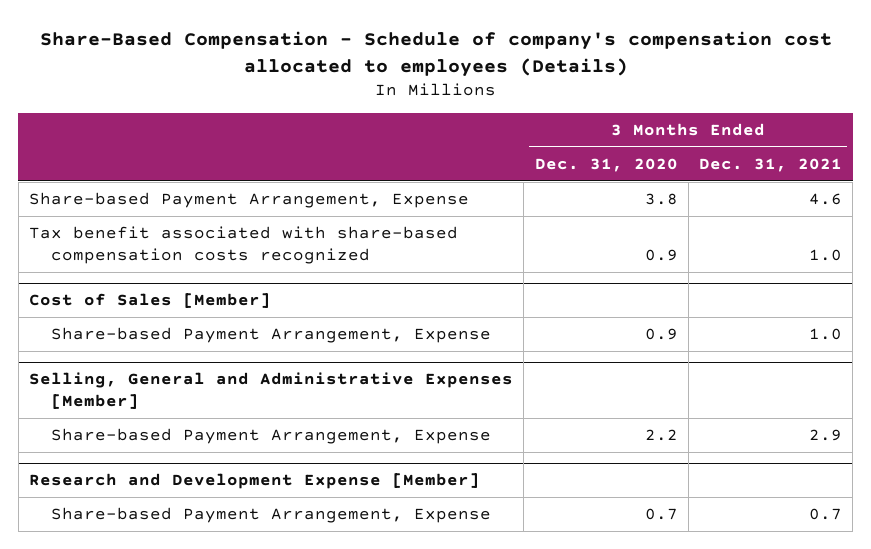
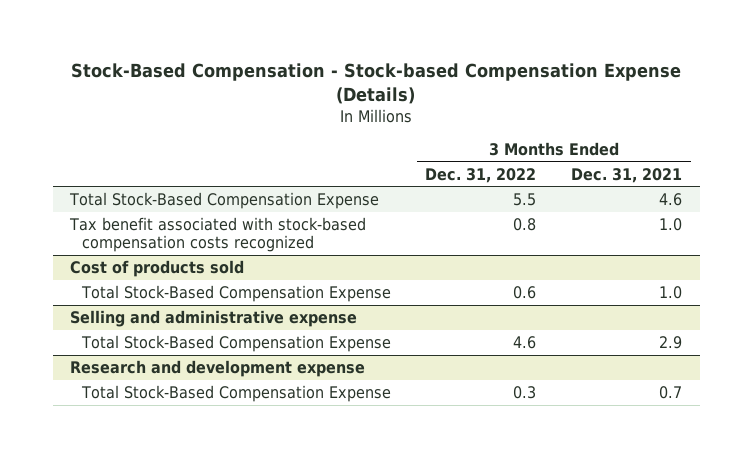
[39,31,832,77] Share-Based Compensation - Schedule of company's compensation cost allocated to employees (Details) -> [71,62,682,104] Stock-Based Compensation - Stock-based Compensation Expense (Details)
[534,157,678,172] Dec. 31, 2020 -> none
none -> [425,167,537,183] Dec. 31, 2022
[28,192,469,209] Share-based Payment Arrangement, Expense -> [69,192,380,210] Total Stock-Based Compensation Expense
[28,226,458,265] Tax benefit associated with share-based compensation costs recognized -> [69,217,367,253] Tax benefit associated with stock-based compensation costs recognized
[28,293,271,309] Cost of Sales [Member] -> [70,260,245,278] Cost of products sold
[50,327,491,344] Share-based Payment Arrangement, Expense -> [80,285,391,303] Total Stock-Based Compensation Expense
[28,372,513,410] Selling, General and Administrative Expenses [Member] -> [70,310,358,328] Selling and administrative expense
[50,428,491,445] Share-based Payment Arrangement, Expense -> [80,335,391,353] Total Stock-Based Compensation Expense
[28,473,480,490] Research and Development Expense [Member] -> [70,360,366,378] Research and development expense
[50,507,491,524] Share-based Payment Arrangement, Expense -> [80,385,391,403] Total Stock-Based Compensation Expense

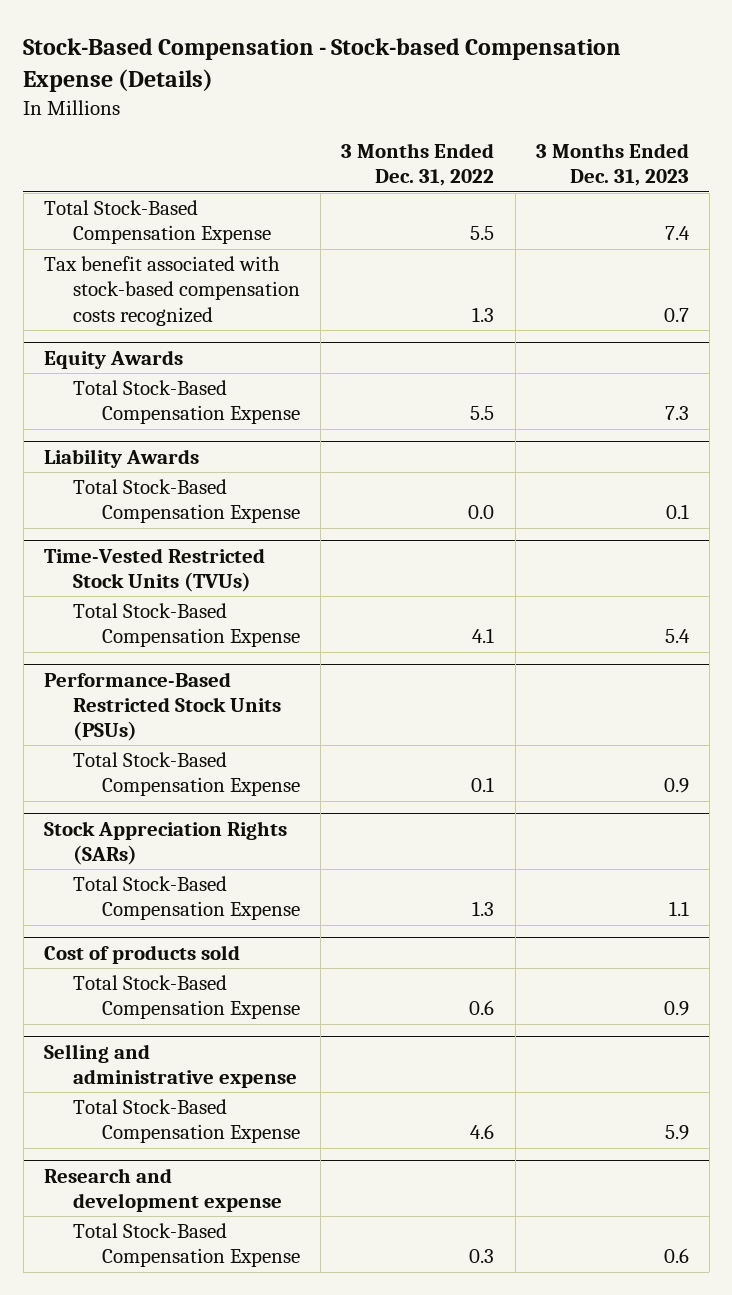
[571,167,683,183] Dec. 31, 2021 -> none
none -> [535,143,689,187] 3 Months Ended Dec. 31, 2023
[513,218,537,232] 0.8 -> [472,306,495,322] 1.3
none -> [43,349,183,369] Equity Awards
none -> [73,380,301,425] Total Stock-Based Compensation Expense
none -> [43,448,199,468] Liability Awards
none -> [73,479,301,524] Total Stock-Based Compensation Expense
none -> [43,547,265,593] Time-Vested Restricted Stock Units (TVUs)
none -> [73,603,301,648] Total Stock-Based Compensation Expense
none -> [43,671,282,742] Performance-Based Restricted Stock Units (PSUs)
none -> [73,752,301,797] Total Stock-Based Compensation Expense
none -> [43,820,287,866] Stock Appreciation Rights (SARs)
none -> [73,876,301,921] Total Stock-Based Compensation Expense

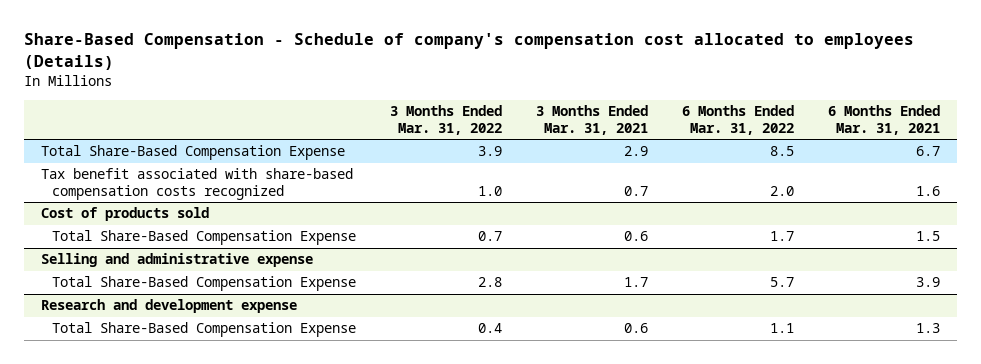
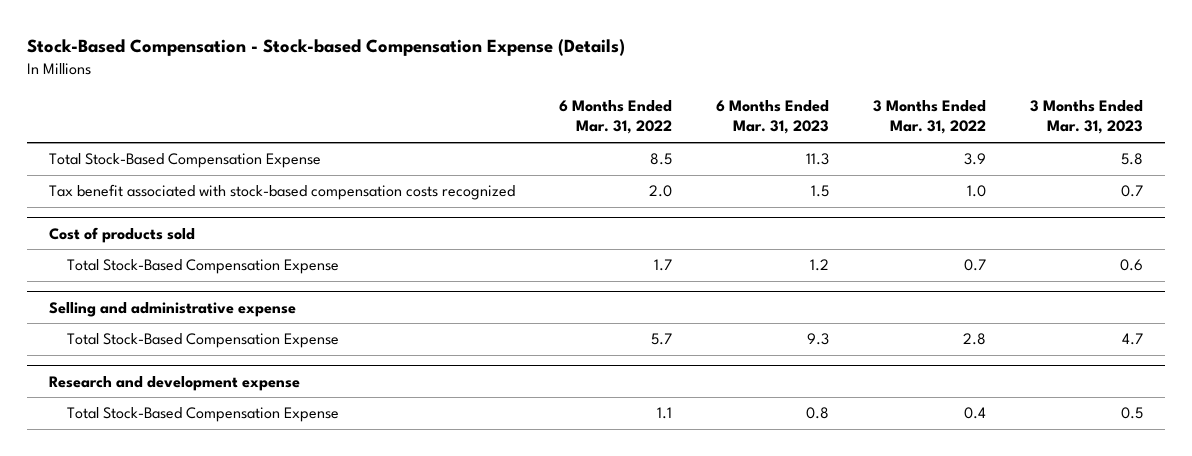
[23,33,914,71] Share-Based Compensation - Schedule of company's compensation cost allocated to employees (Details) -> [26,38,625,56] Stock-Based Compensation - Stock-based Compensation Expense (Details)
[536,105,649,136] 3 Months Ended Mar. 31, 2021 -> none
[827,105,940,136] 6 Months Ended Mar. 31, 2021 -> none
none -> [715,100,829,135] 6 Months Ended Mar. 31, 2023
none -> [1029,100,1143,135] 3 Months Ended Mar. 31, 2023
[40,145,345,161] Total Share-Based Compensation Expense -> [48,153,321,169] Total Stock-Based Compensation Expense
[40,168,353,201] Tax benefit associated with share-based compensation costs recognized -> [48,184,515,201] Tax benefit associated with stock-based compensation costs recognized
[52,230,357,246] Total Share-Based Compensation Expense -> [67,259,340,275] Total Stock-Based Compensation Expense
[52,276,357,292] Total Share-Based Compensation Expense -> [67,333,340,349] Total Stock-Based Compensation Expense
[52,322,357,338] Total Share-Based Compensation Expense -> [67,407,340,423] Total Stock-Based Compensation Expense

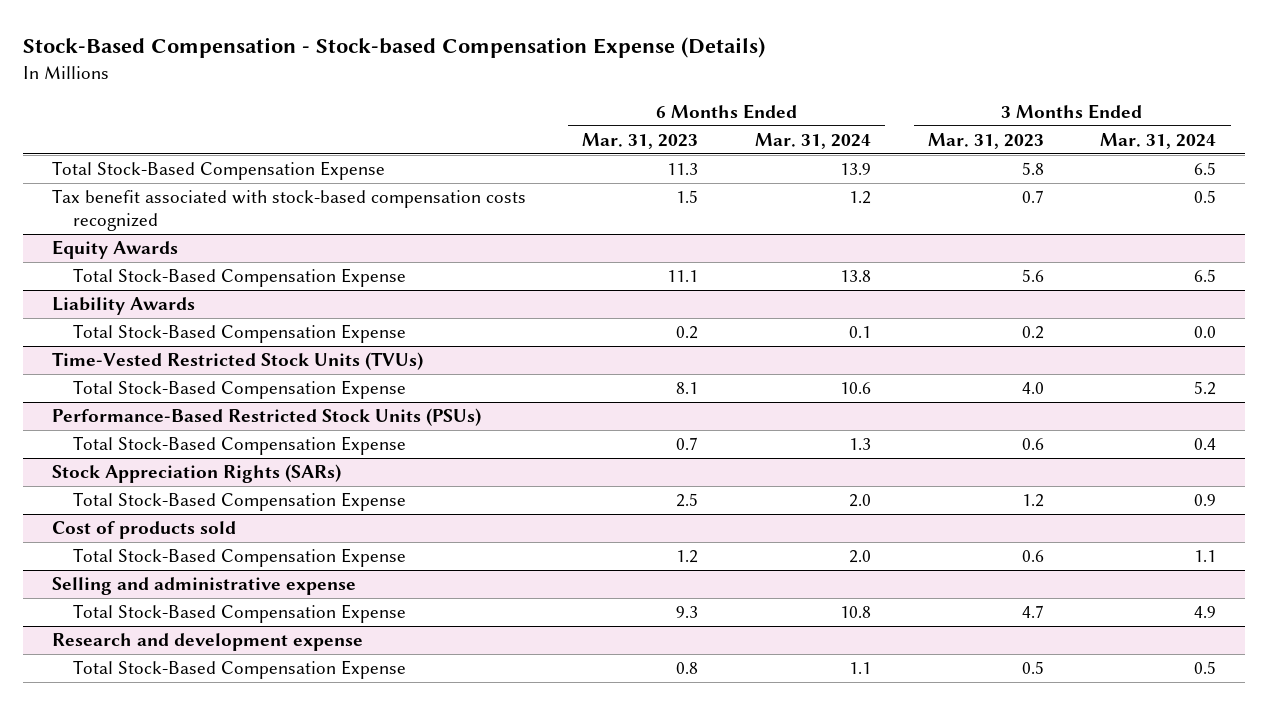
[558,100,672,135] 6 Months Ended Mar. 31, 2022 -> none
[872,100,986,135] 3 Months Ended Mar. 31, 2022 -> none
none -> [755,132,872,149] Mar. 31, 2024
none -> [1100,132,1217,149] Mar. 31, 2024
none -> [51,240,178,260] Equity Awards
none -> [73,268,407,288] Total Stock-Based Compensation Expense
none -> [51,297,195,316] Liability Awards
none -> [73,324,407,344] Total Stock-Based Compensation Expense
none -> [51,352,423,371] Time-Vested Restricted Stock Units (TVUs)
none -> [73,380,407,400] Total Stock-Based Compensation Expense
none -> [51,408,481,427] Performance-Based Restricted Stock Units (PSUs)
none -> [73,436,407,456] Total Stock-Based Compensation Expense
none -> [51,464,341,484] Stock Appreciation Rights (SARs)
none -> [73,492,407,512] Total Stock-Based Compensation Expense

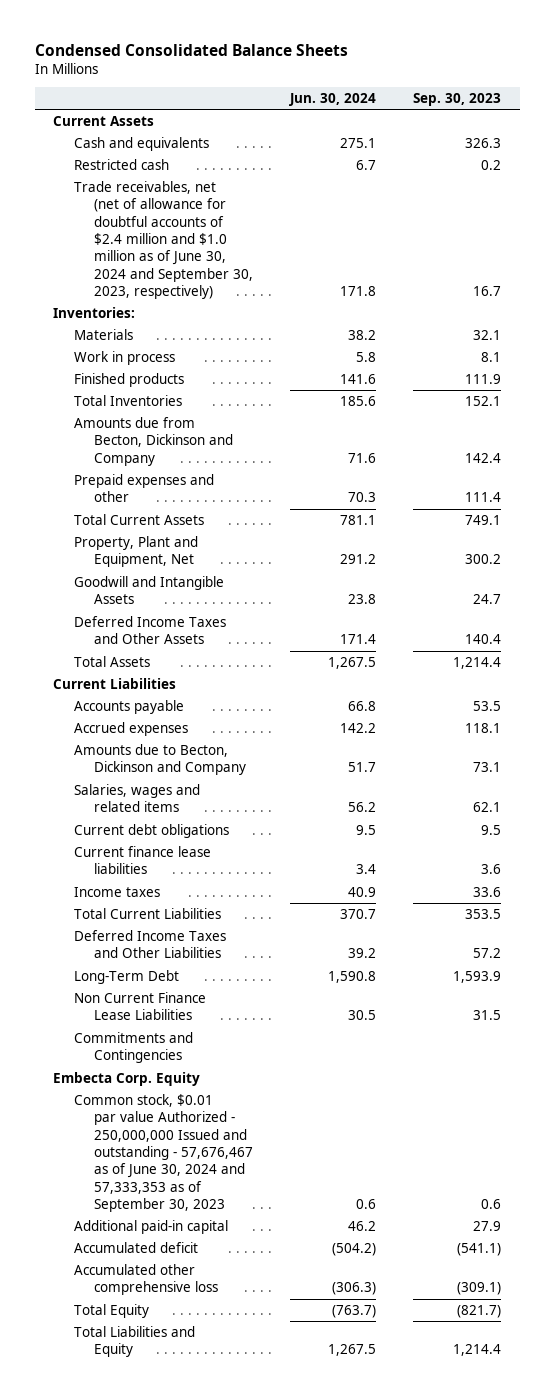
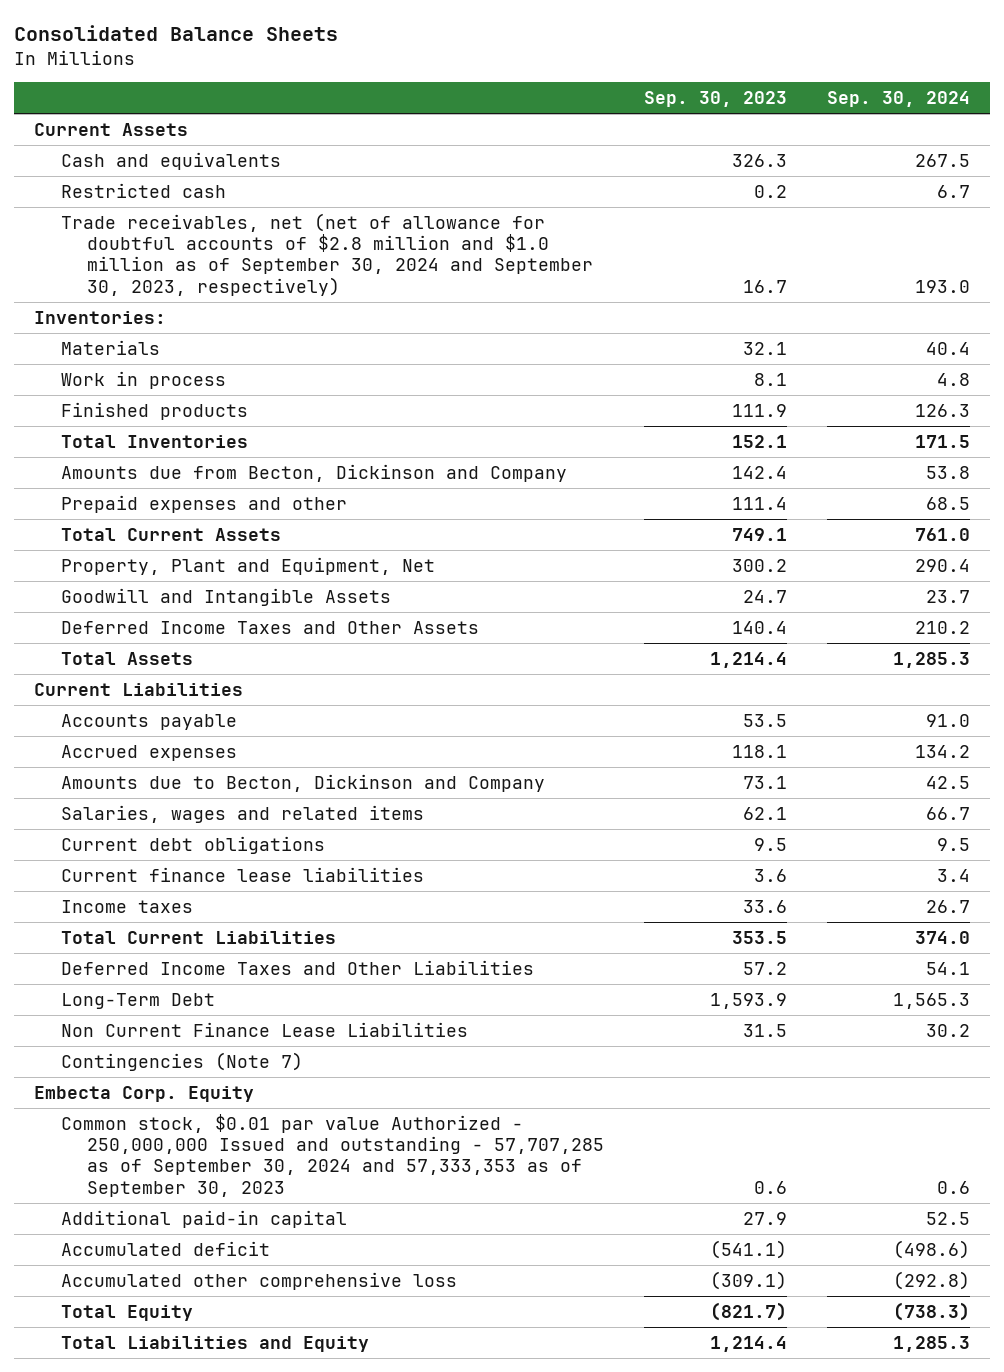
[34,43,348,56] Condensed Consolidated Balance Sheets -> [14,25,339,42] Consolidated Balance Sheets
[289,93,377,107] Jun. 30, 2024 -> none
none -> [826,91,970,108] Sep. 30, 2024
[73,180,254,300] Trade receivables, net (net of allowance for doubtful accounts of $2.4 million and $1.0 million as of June 30, 2024 and September 30, 2023, respectively) -> [60,212,594,296] Trade receivables, net (net of allowance for doubtful accounts of $2.8 million and $1.0 million as of September 30, 2024 and September 30, 2023, respectively)
[73,1031,193,1064] Commitments and Contingencies -> [60,1051,303,1071] Contingencies (Note 7)
[73,1093,254,1213] Common stock, $0.01 par value Authorized - 250,000,000 Issued and outstanding - 57,676,467 as of June 30, 2024 and 57,333,353 as of September 30, 2023 -> [60,1113,605,1197] Common stock, $0.01 par value Authorized - 250,000,000 Issued and outstanding - 57,707,285 as of September 30, 2024 and 57,333,353 as of September 30, 2023

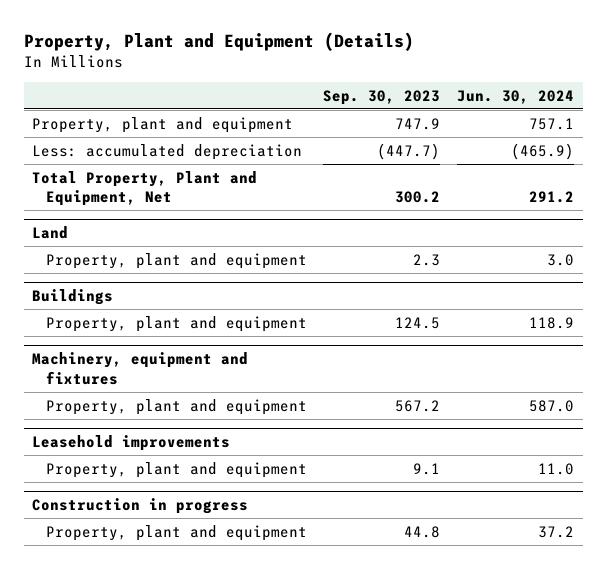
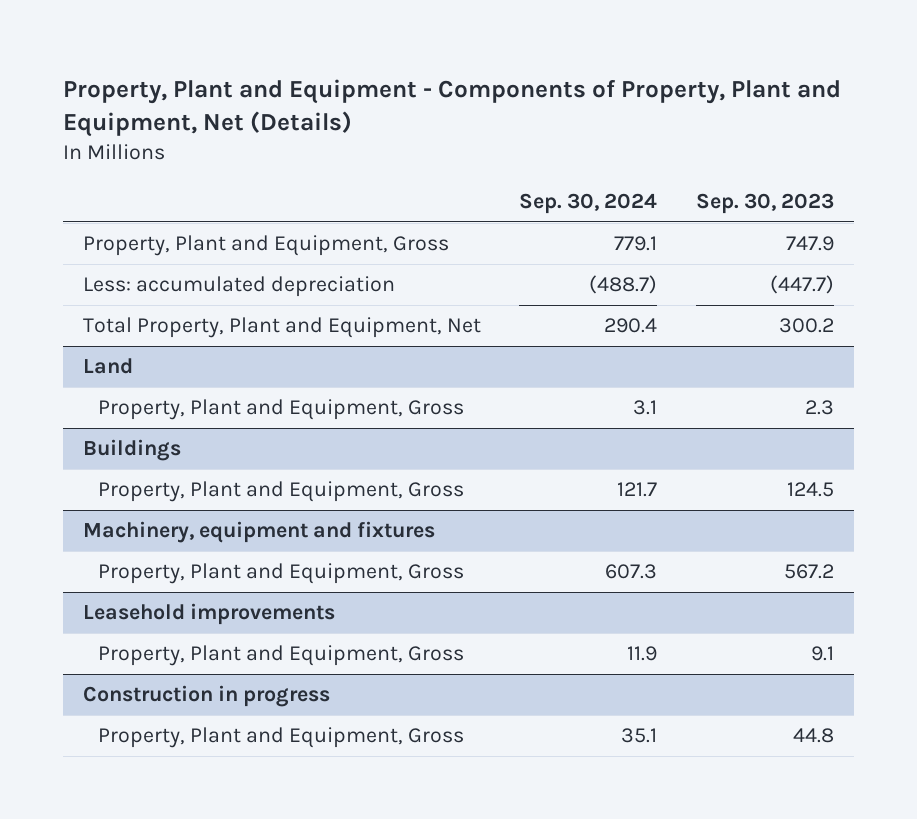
[23,32,414,52] Property, Plant and Equipment (Details) -> [63,78,842,137] Property, Plant and Equipment - Components of Property, Plant and Equipment, Net (Details)
[457,89,575,104] Jun. 30, 2024 -> none
none -> [519,192,658,214] Sep. 30, 2024
[32,116,294,133] Property, plant and equipment -> [82,235,449,257] Property, Plant and Equipment, Gross
[45,252,307,269] Property, plant and equipment -> [98,399,465,421] Property, Plant and Equipment, Gross
[45,315,307,332] Property, plant and equipment -> [98,481,465,503] Property, Plant and Equipment, Gross
[45,398,307,415] Property, plant and equipment -> [98,563,465,585] Property, Plant and Equipment, Gross
[45,461,307,478] Property, plant and equipment -> [98,645,465,667] Property, Plant and Equipment, Gross
[45,524,307,541] Property, plant and equipment -> [98,727,465,749] Property, Plant and Equipment, Gross

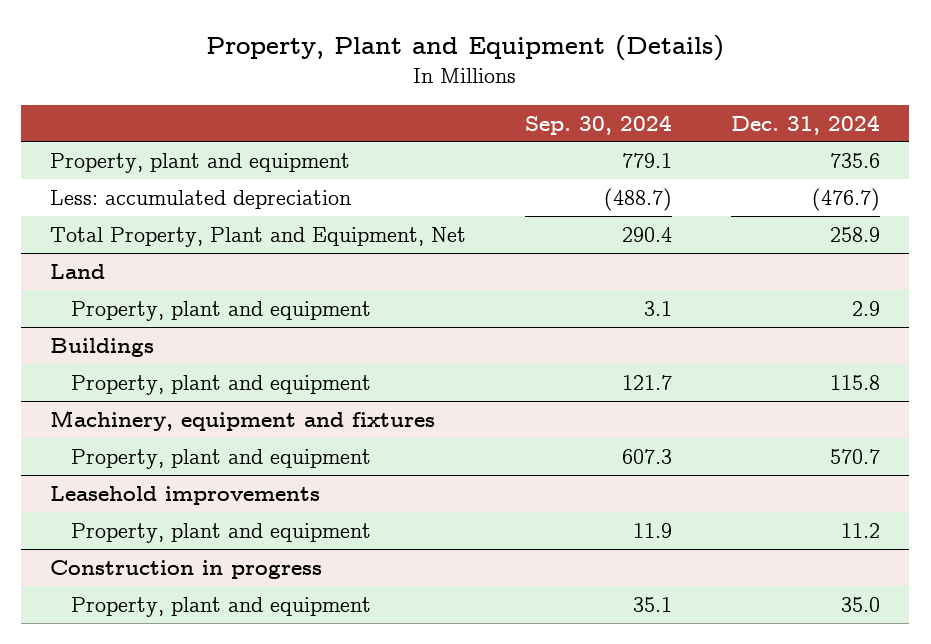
[63,78,842,137] Property, Plant and Equipment - Components of Property, Plant and Equipment, Net (Details) -> [206,35,725,62] Property, Plant and Equipment (Details)
[696,192,835,214] Sep. 30, 2023 -> none
none -> [731,114,881,135] Dec. 31, 2024
[82,235,449,257] Property, Plant and Equipment, Gross -> [50,152,351,173] Property, plant and equipment
[98,399,465,421] Property, Plant and Equipment, Gross -> [71,300,372,321] Property, plant and equipment
[98,481,465,503] Property, Plant and Equipment, Gross -> [71,374,372,395] Property, plant and equipment
[98,563,465,585] Property, Plant and Equipment, Gross -> [71,448,372,469] Property, plant and equipment
[98,645,465,667] Property, Plant and Equipment, Gross -> [71,522,372,543] Property, plant and equipment
[98,727,465,749] Property, Plant and Equipment, Gross -> [71,596,372,617] Property, plant and equipment

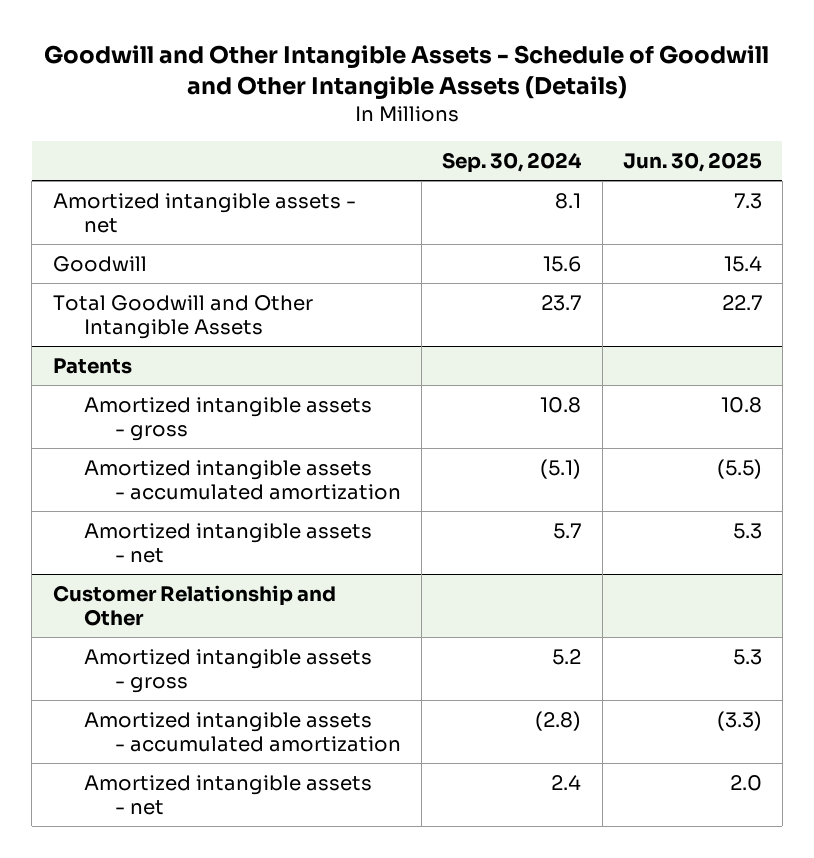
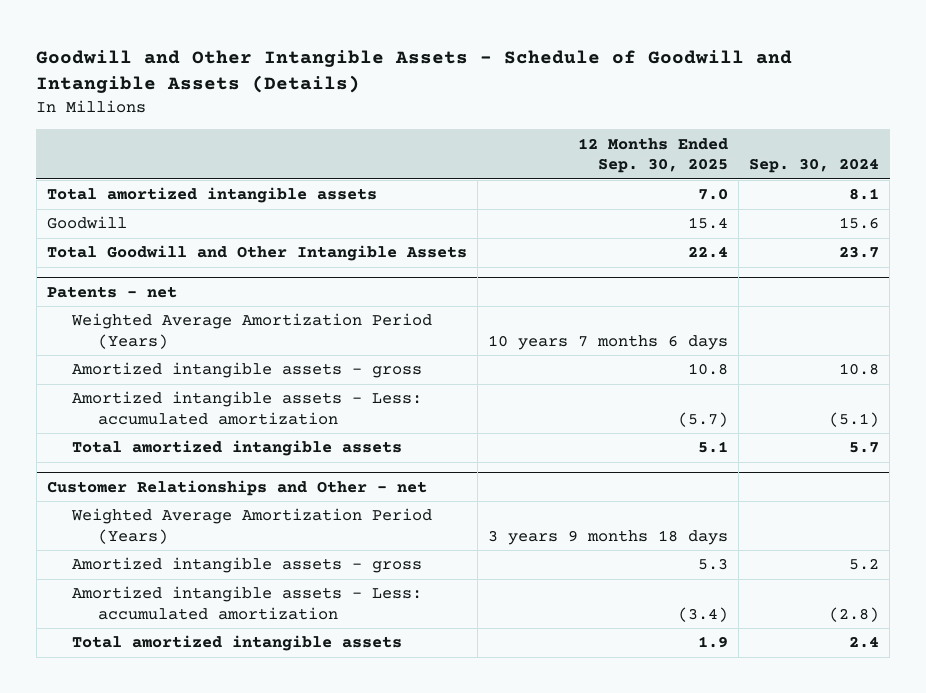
[44,45,770,101] Goodwill and Other Intangible Assets - Schedule of Goodwill and Other Intangible Assets (Details) -> [36,49,793,94] Goodwill and Other Intangible Assets - Schedule of Goodwill and Intangible Assets (Details)
[622,152,762,173] Jun. 30, 2025 -> none
none -> [577,137,728,174] 12 Months Ended Sep. 30, 2025
[52,192,356,233] Amortized intangible assets - net -> [46,187,377,204] Total amortized intangible assets
[52,357,132,374] Patents -> [46,285,177,298] Patents - net
none -> [71,313,433,349] Weighted Average Amortization Period (Years)
[83,459,402,500] Amortized intangible assets - accumulated amortization -> [72,391,423,425] Amortized intangible assets - Less: accumulated amortization
[83,522,372,563] Amortized intangible assets - net -> [72,440,403,457] Total amortized intangible assets
[52,584,336,626] Customer Relationship and Other -> [46,479,427,496] Customer Relationships and Other - net
none -> [71,508,433,544] Weighted Average Amortization Period (Years)
[83,711,402,752] Amortized intangible assets - accumulated amortization -> [72,586,423,620] Amortized intangible assets - Less: accumulated amortization
[83,774,372,815] Amortized intangible assets - net -> [72,635,403,652] Total amortized intangible assets

